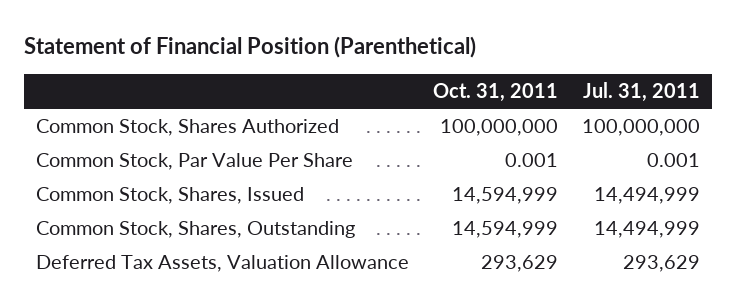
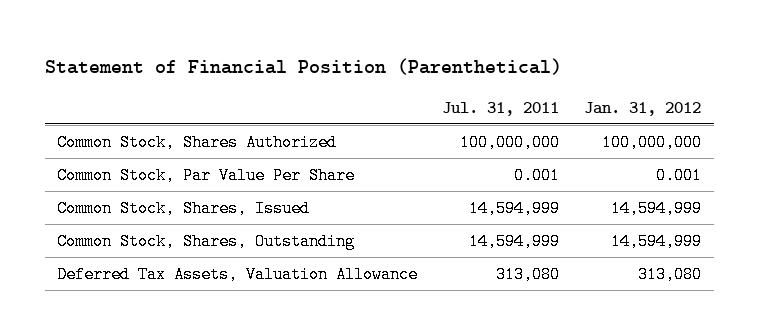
[433,82,559,102] Oct. 31, 2011 -> none
none -> [584,101,702,116] Jan. 31, 2012
[594,187,701,205] 14,494,999 -> [469,199,561,217] 14,594,999
[594,221,701,239] 14,494,999 -> [469,232,561,250] 14,594,999
[623,255,701,273] 293,629 -> [496,265,561,283] 313,080

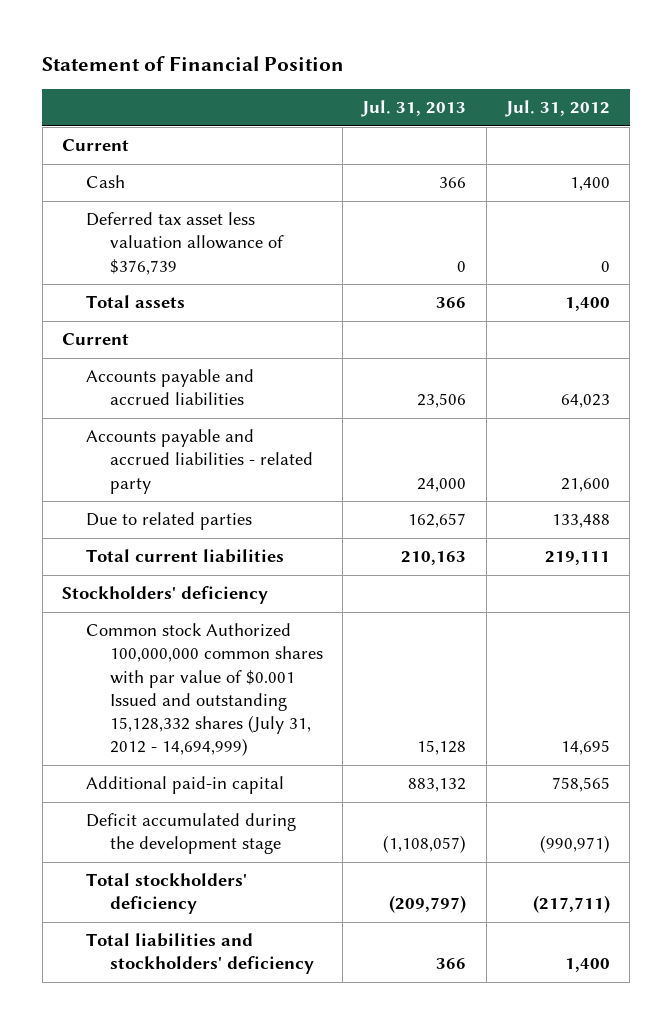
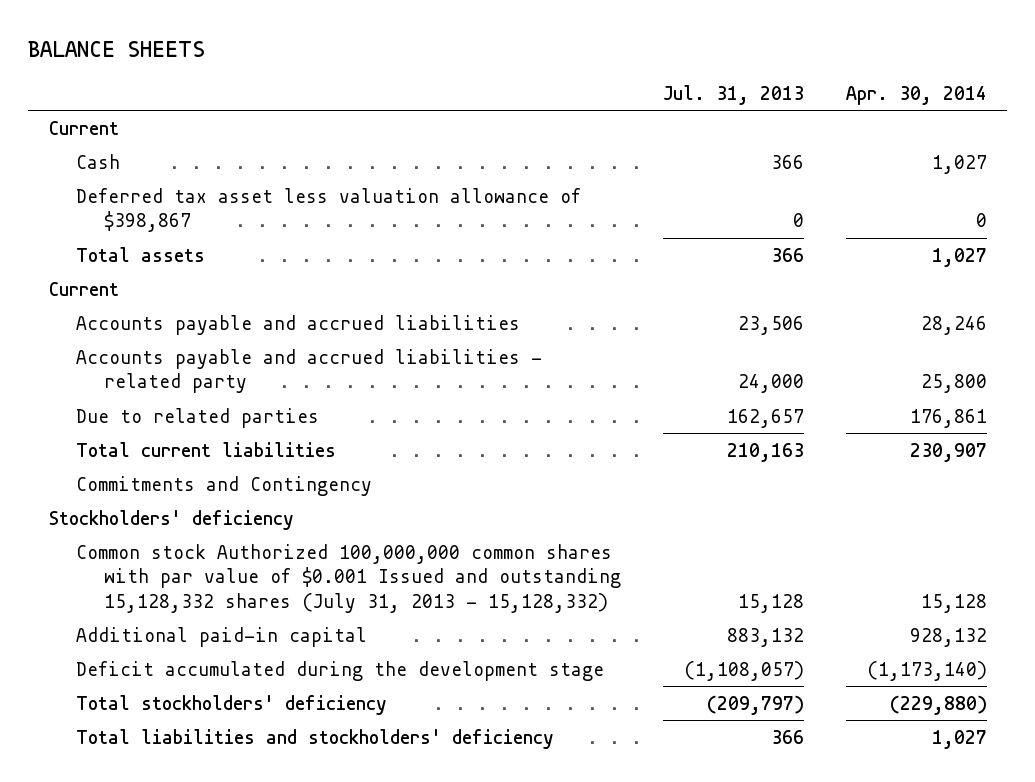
[42,55,345,71] Statement of Financial Position -> [28,41,206,58] BALANCE SHEETS
[504,100,610,118] Jul. 31, 2012 -> none
none -> [845,85,987,105] Apr. 30, 2014
[85,212,284,275] Deferred tax asset less valuation allowance of $376,739 -> [76,187,582,233] Deferred tax asset less valuation allowance of $398,867
none -> [76,475,373,496] Commitments and Contingency
[85,623,323,757] Common stock Authorized 100,000,000 common shares with par value of $0.001 Issued and outstanding 15,128,332 shares (July 31, 2012 - 14,694,999) -> [76,543,622,613] Common stock Authorized 100,000,000 common shares with par value of $0.001 Issued and outstanding 15,128,332 shares (July 31, 2013 - 15,128,332)

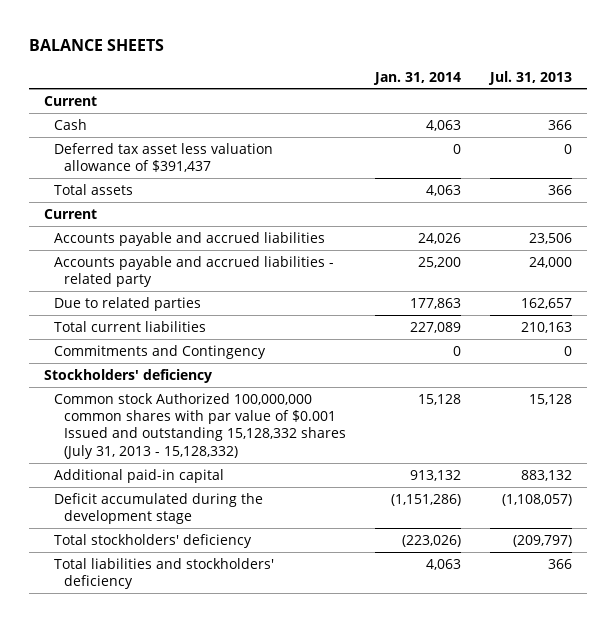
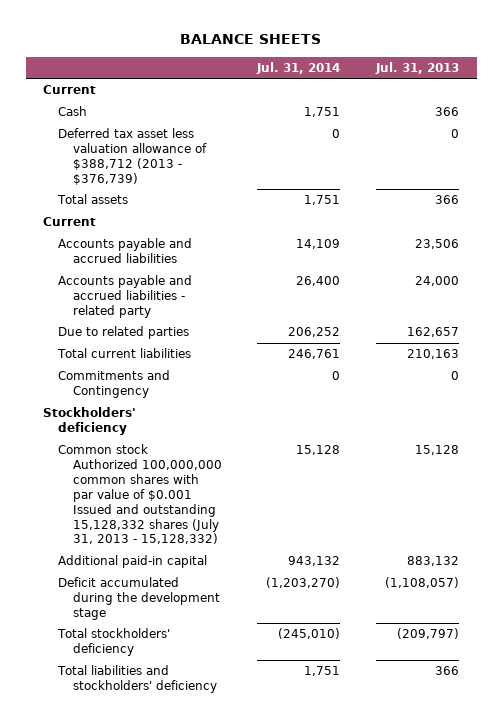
[373,71,462,85] Jan. 31, 2014 -> none
none -> [256,61,341,74] Jul. 31, 2014
[53,142,273,173] Deferred tax asset less valuation allowance of $391,437 -> [57,128,207,185] Deferred tax asset less valuation allowance of $388,712 (2013 - $376,739)

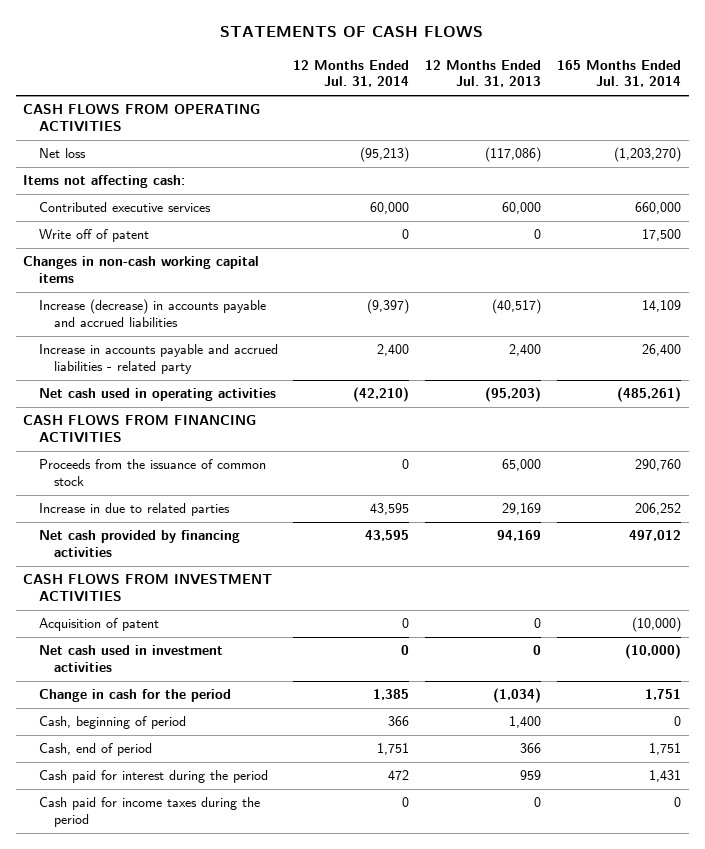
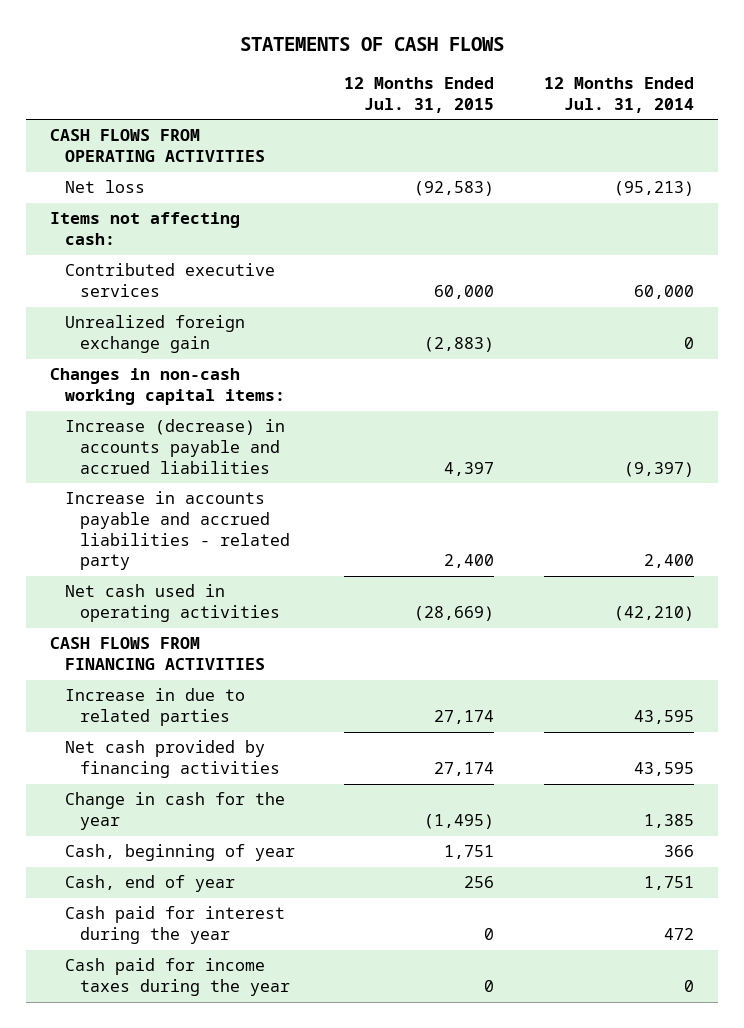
[425,59,542,88] 12 Months Ended Jul. 31, 2013 -> none
[557,59,682,88] 165 Months Ended Jul. 31, 2014 -> none
none -> [344,77,495,113] 12 Months Ended Jul. 31, 2015
[38,229,149,243] Write off of patent -> none
none -> [65,315,246,354] Unrealized foreign exchange gain
[23,256,260,284] Changes in non-cash working capital items -> [50,368,286,406] Changes in non-cash working capital items:
[38,459,266,487] Proceeds from the issuance of common stock -> none
[23,574,273,603] CASH FLOWS FROM INVESTMENT ACTIVITIES -> none
[38,618,159,632] Acquisition of patent -> none
[38,645,223,673] Net cash used in investment activities -> none
[38,689,231,703] Change in cash for the period -> [65,792,286,831] Change in cash for the year
[38,716,186,730] Cash, beginning of period -> [65,844,296,862] Cash, beginning of year
[38,743,152,757] Cash, end of period -> [65,875,236,893] Cash, end of year
[38,770,268,784] Cash paid for interest during the period -> [65,906,286,945] Cash paid for interest during the year
[38,797,260,828] Cash paid for income taxes during the period -> [65,958,291,997] Cash paid for income taxes during the year

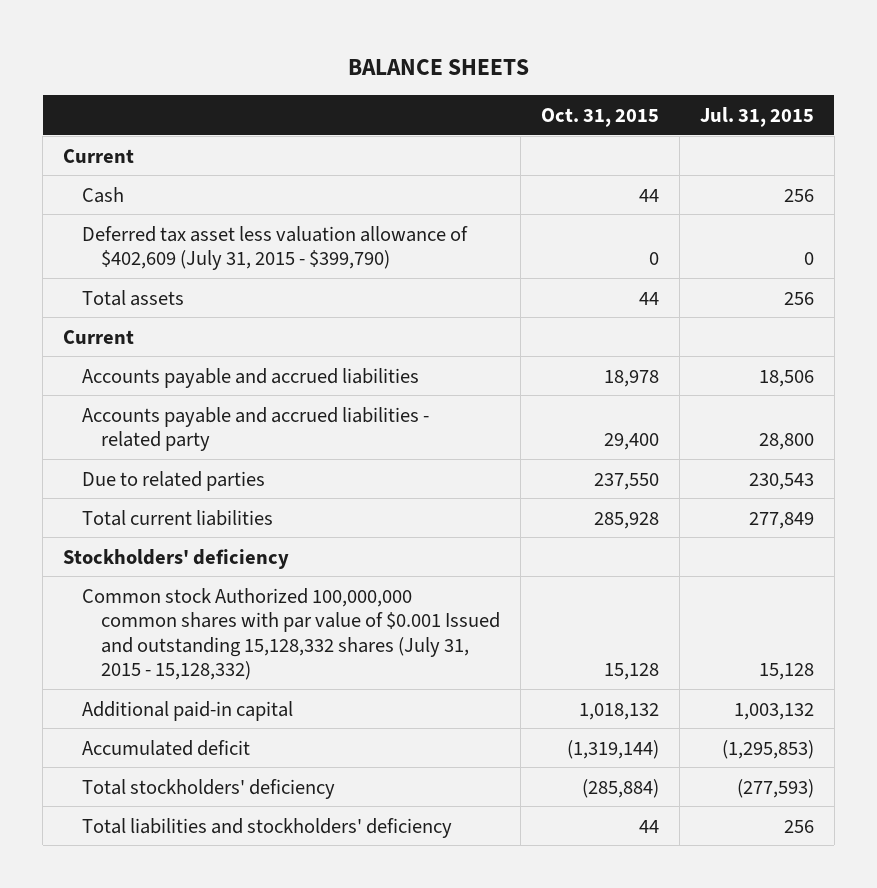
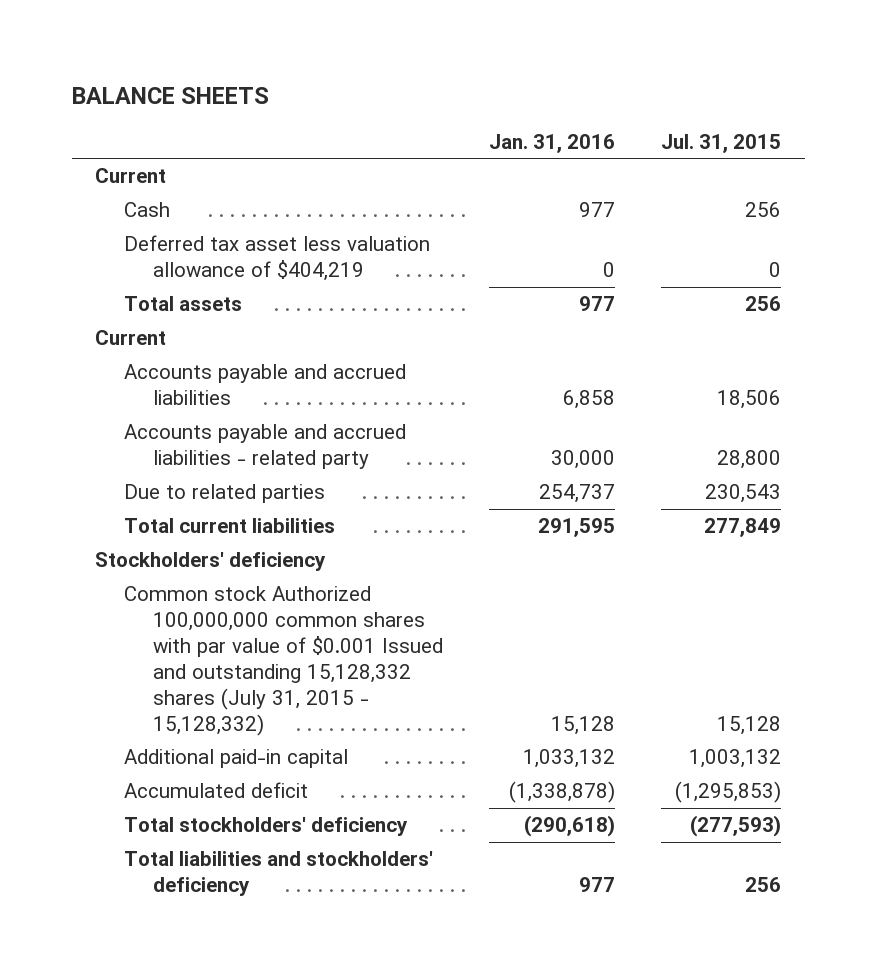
[541,107,660,127] Oct. 31, 2015 -> none
none -> [489,133,616,153] Jan. 31, 2016
[82,225,469,271] Deferred tax asset less valuation allowance of $402,609 (July 31, 2015 - $399,790) -> [124,235,431,282] Deferred tax asset less valuation allowance of $404,219

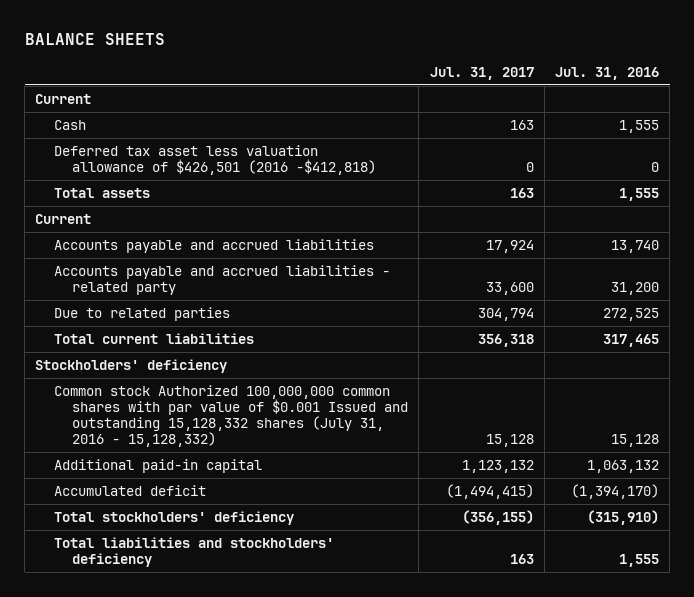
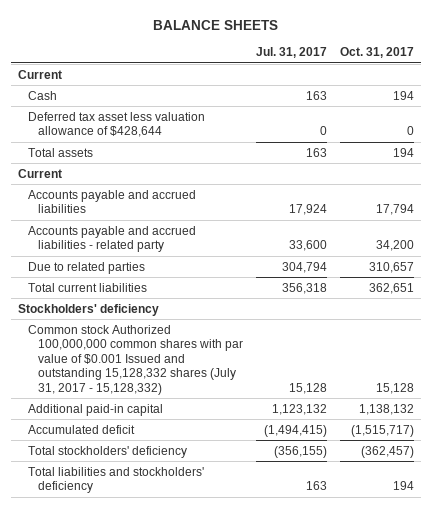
[554,66,659,80] Jul. 31, 2016 -> none
none -> [340,47,415,59] Oct. 31, 2017
[53,144,377,176] Deferred tax asset less valuation allowance of $426,501 (2016 -$412,818) -> [27,111,205,138] Deferred tax asset less valuation allowance of $428,644
[53,384,409,448] Common stock Authorized 100,000,000 common shares with par value of $0.001 Issued and outstanding 15,128,332 shares (July 31, 2016 - 15,128,332) -> [27,324,243,395] Common stock Authorized 100,000,000 common shares with par value of $0.001 Issued and outstanding 15,128,332 shares (July 31, 2017 - 15,128,332)

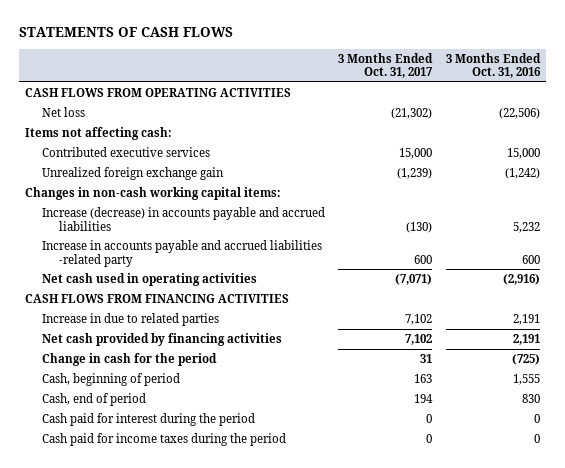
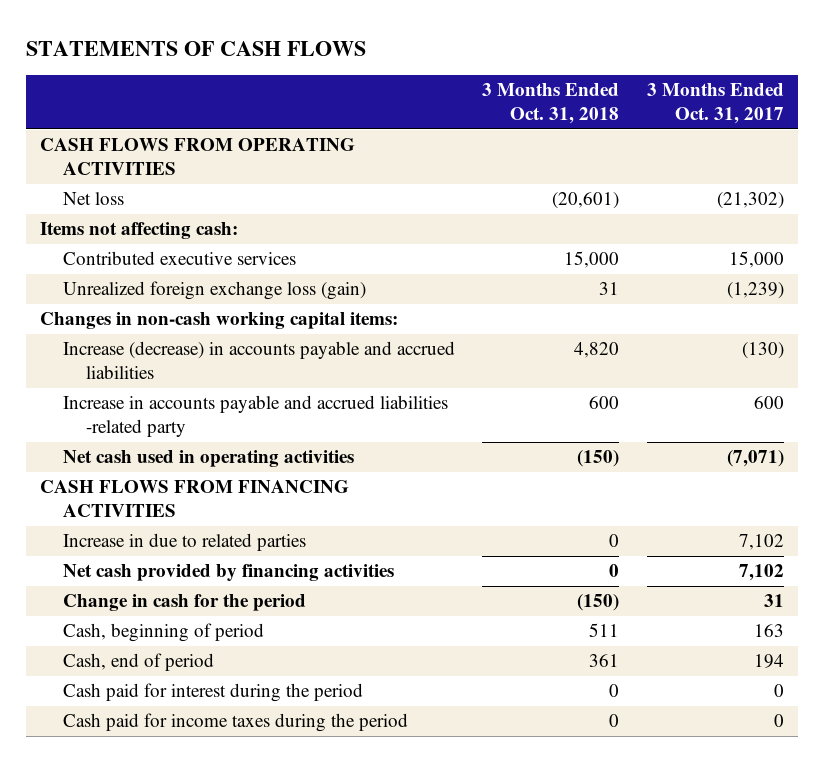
[445,52,541,79] 3 Months Ended Oct. 31, 2016 -> none
none -> [482,83,620,124] 3 Months Ended Oct. 31, 2018
[42,166,225,180] Unrealized foreign exchange gain -> [62,281,366,301] Unrealized foreign exchange loss (gain)

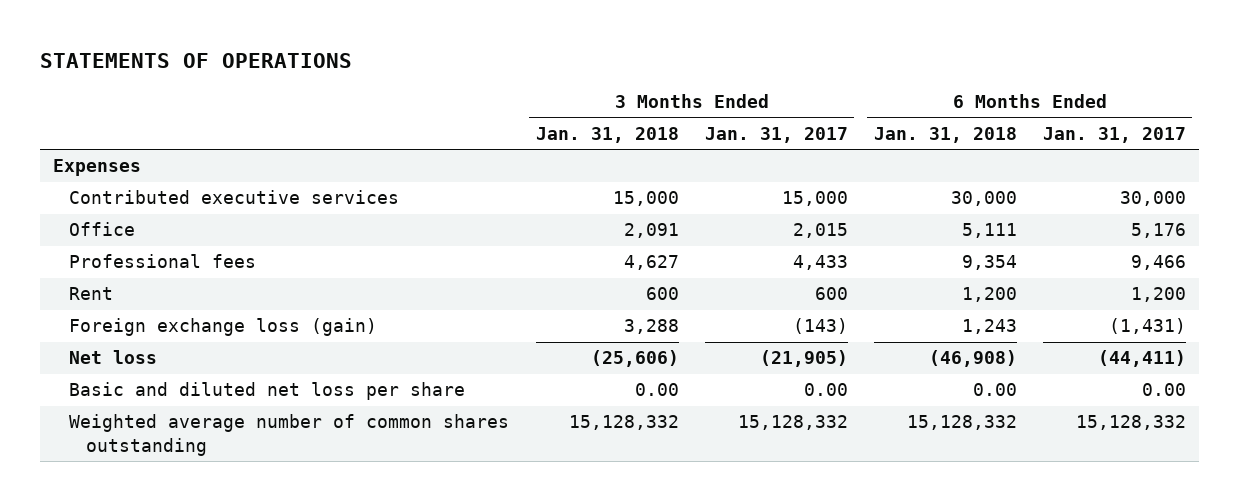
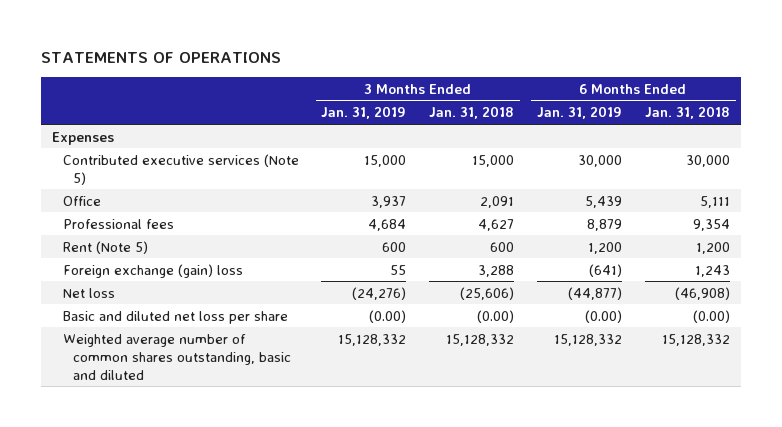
[704,126,848,143] Jan. 31, 2017 -> none
[1042,126,1186,143] Jan. 31, 2017 -> none
none -> [321,106,407,120] Jan. 31, 2019
none -> [537,106,623,120] Jan. 31, 2019
[69,190,400,205] Contributed executive services -> [62,153,299,185] Contributed executive services (Note 5)
[69,287,114,301] Rent -> [62,240,148,254] Rent (Note 5)
[69,318,378,337] Foreign exchange loss (gain) -> [62,263,243,278] Foreign exchange (gain) loss
[634,383,679,397] 0.00 -> [477,309,515,323] (0.00)
[972,383,1017,397] 0.00 -> [692,309,730,323] (0.00)
[69,414,510,456] Weighted average number of common shares outstanding -> [62,333,292,380] Weighted average number of common shares outstanding, basic and diluted

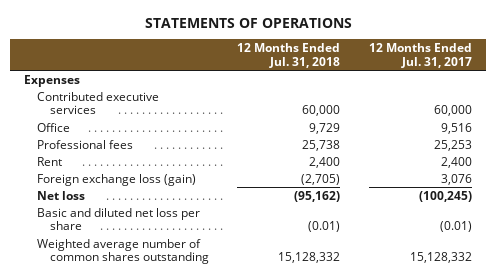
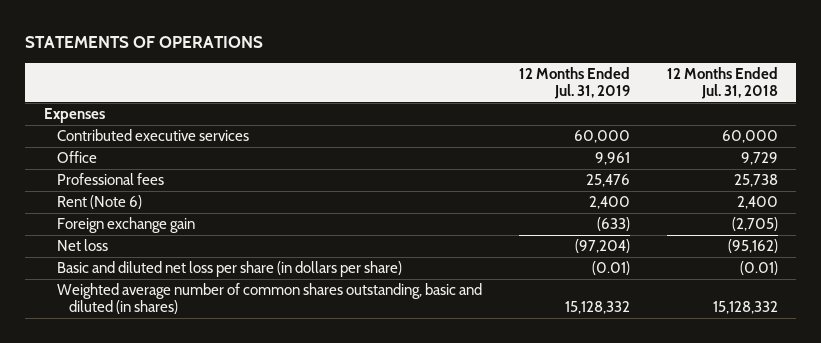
[368,43,472,68] 12 Months Ended Jul. 31, 2017 -> none
none -> [518,66,630,100] 12 Months Ended Jul. 31, 2019
[36,156,62,166] Rent -> [56,194,142,209] Rent (Note 6)
[36,173,196,186] Foreign exchange loss (gain) -> [56,216,195,233] Foreign exchange gain
[36,207,200,231] Basic and diluted net loss per share -> [56,260,402,277] Basic and diluted net loss per share (in dollars per share)
[36,238,209,265] Weighted average number of common shares outstanding -> [56,282,482,315] Weighted average number of common shares outstanding, basic and diluted (in shares)

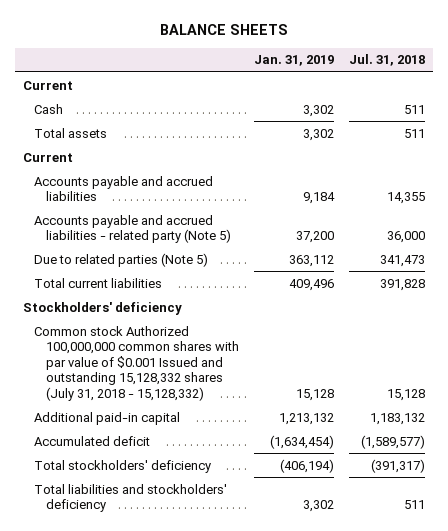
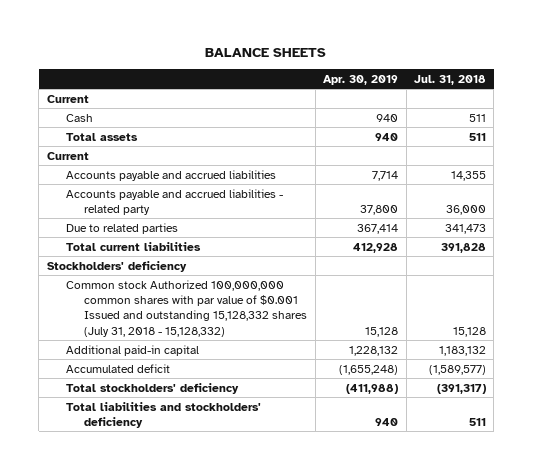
[254,55,335,67] Jan. 31, 2019 -> none
none -> [323,74,399,85] Apr. 30, 2019
[34,214,232,244] Accounts payable and accrued liabilities - related party (Note 5) -> [65,188,283,216] Accounts payable and accrued liabilities - related party
[34,252,209,267] Due to related parties (Note 5) -> [65,222,178,234] Due to related parties

